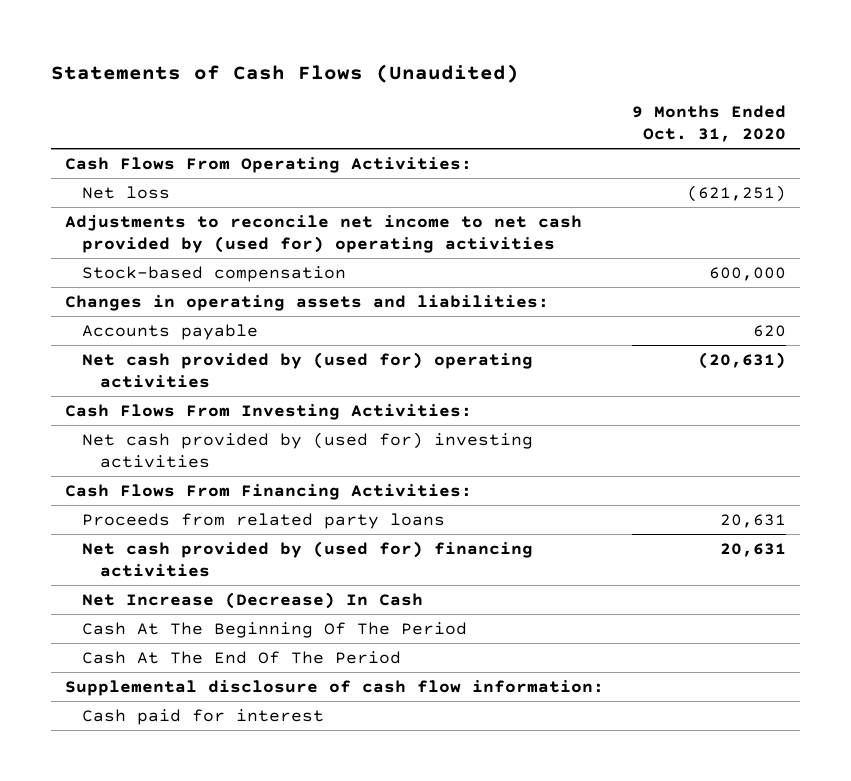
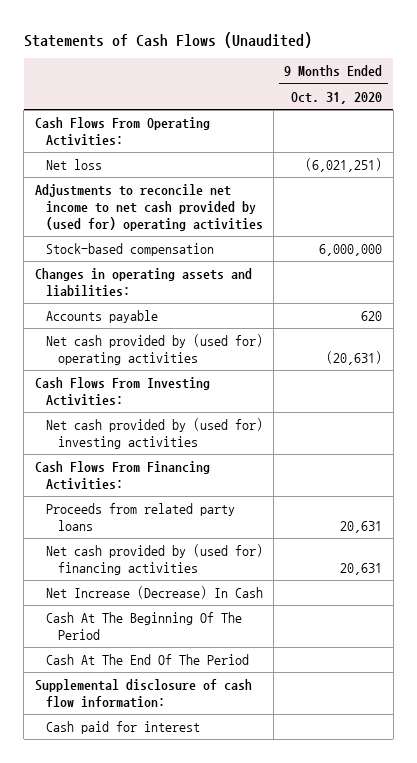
[686,184,786,202] (621,251) -> [305,158,383,173] (6,021,251)
[708,266,786,281] 600,000 -> [319,244,383,257] 6,000,000

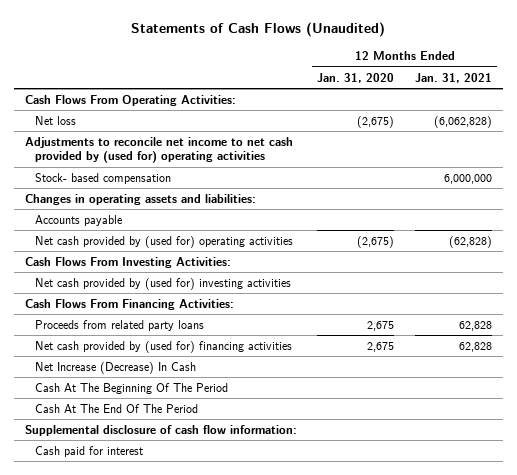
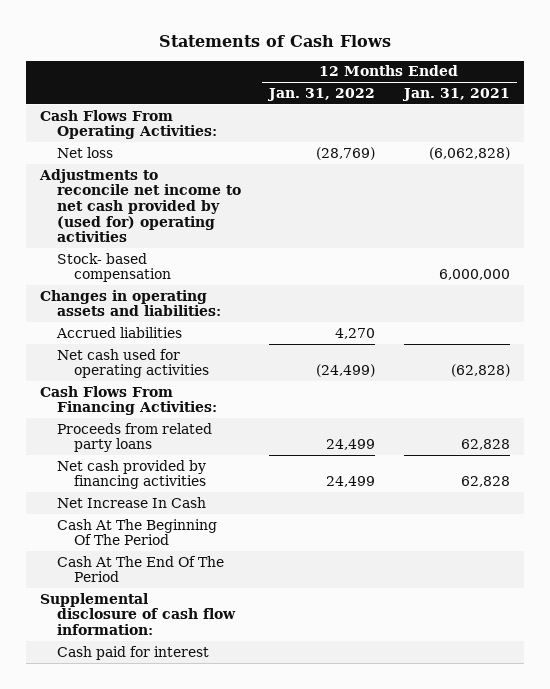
[131,22,386,38] Statements of Cash Flows (Unaudited) -> [158,35,391,48] Statements of Cash Flows
[317,72,395,83] Jan. 31, 2020 -> none
none -> [267,87,376,101] Jan. 31, 2022
[35,214,123,226] Accounts payable -> none
[24,256,231,268] Cash Flows From Investing Activities: -> none
[35,277,292,290] Net cash provided by (used for) investing activities -> none
none -> [56,326,183,338] Accrued liabilities
[35,235,294,248] Net cash provided by (used for) operating activities -> [57,348,210,379] Net cash used for operating activities
[35,340,293,353] Net cash provided by (used for) financing activities -> [57,459,207,490] Net cash provided by financing activities
[35,361,197,374] Net Increase (Decrease) In Cash -> [57,496,207,508] Net Increase In Cash

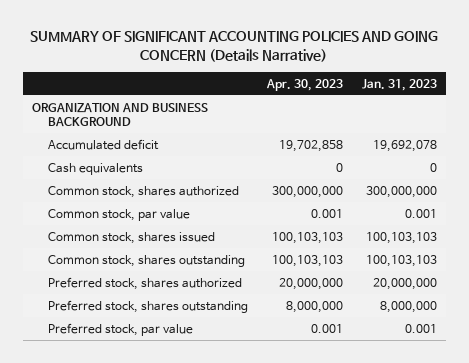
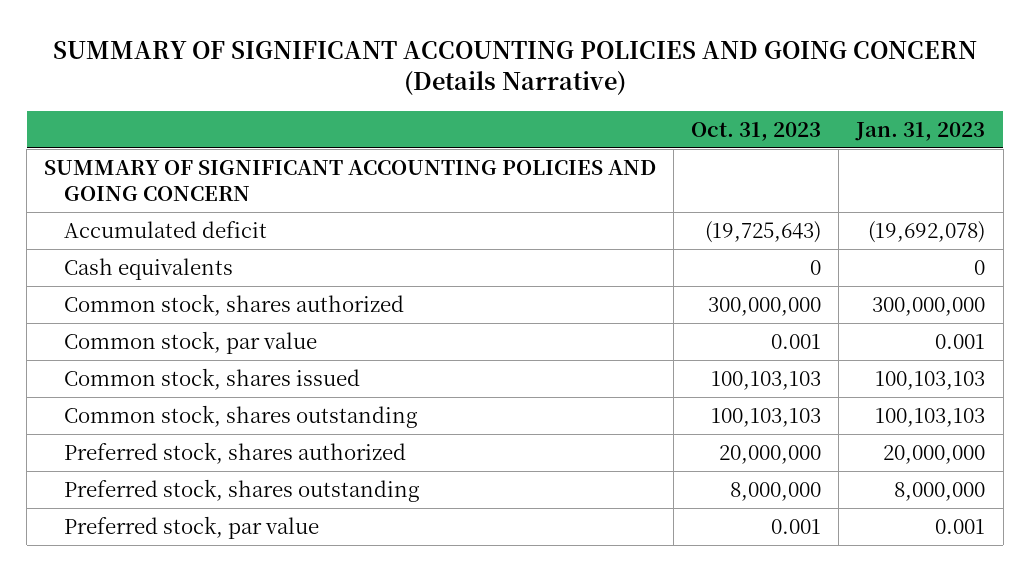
[265,78,343,91] Apr. 30, 2023 -> none
none -> [691,121,822,141] Oct. 31, 2023
[31,102,208,127] ORGANIZATION AND BUSINESS BACKGROUND -> [44,159,657,201] SUMMARY OF SIGNIFICANT ACCOUNTING POLICIES AND GOING CONCERN
[372,139,437,152] 19,692,078 -> [868,220,986,243] (19,692,078)

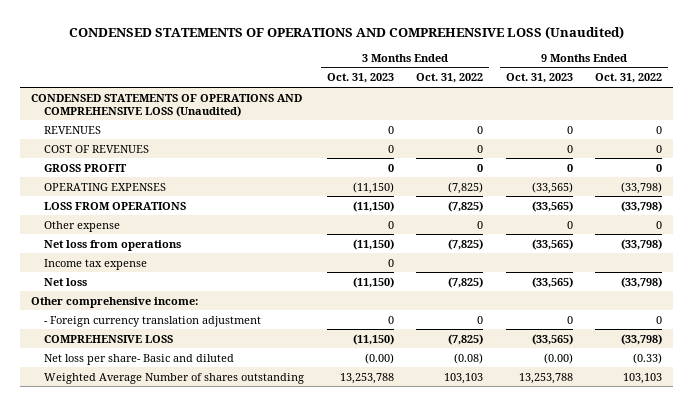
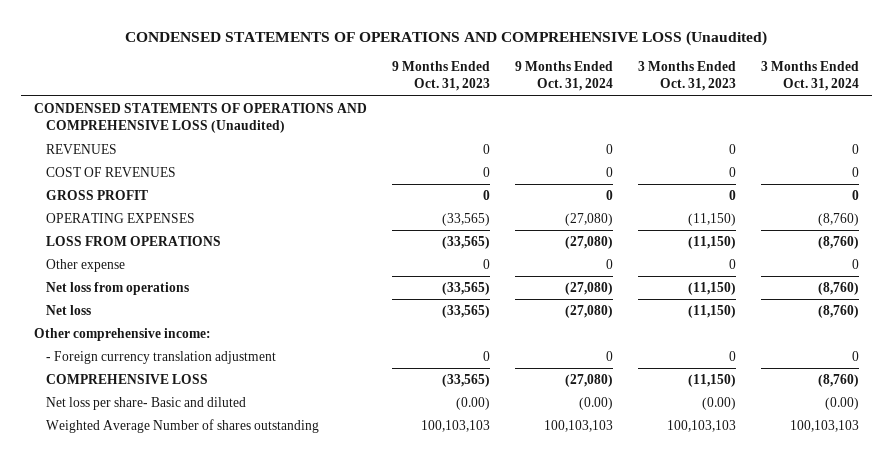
[416,73,484,84] Oct. 31, 2022 -> none
[595,73,663,84] Oct. 31, 2022 -> none
none -> [514,61,613,92] 9 Months Ended Oct. 31, 2024
none -> [761,61,860,92] 3 Months Ended Oct. 31, 2024
[44,258,148,270] Income tax expense -> none
[339,372,394,384] 13,253,788 -> [667,419,737,432] 100,103,103
[518,372,573,384] 13,253,788 -> [420,419,490,432] 100,103,103

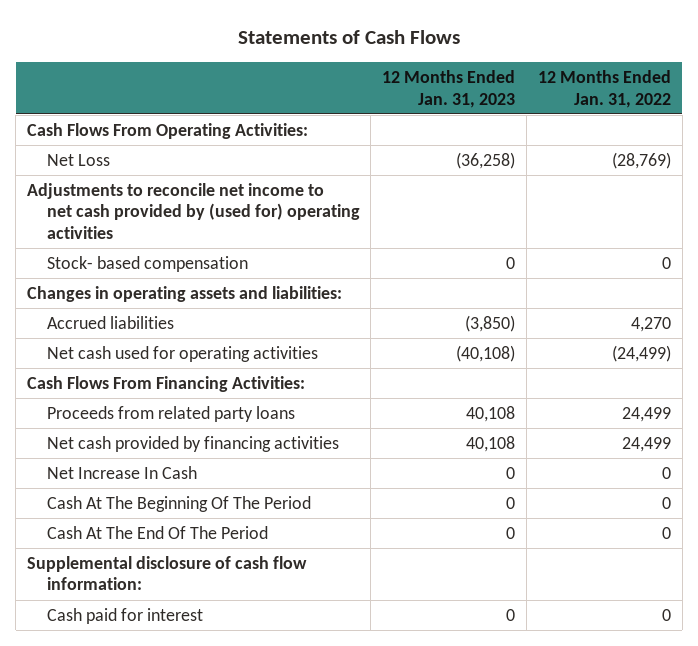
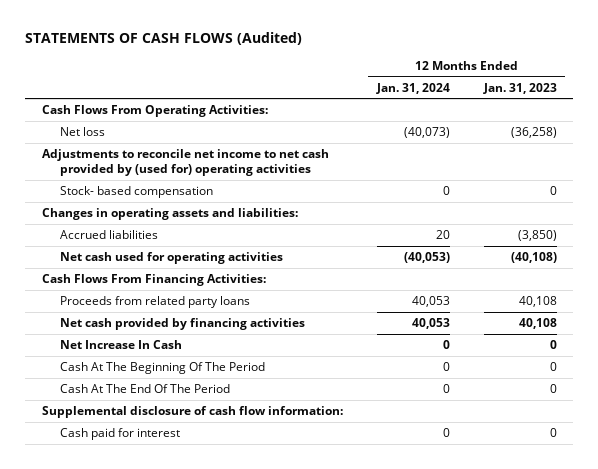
[238,30,461,45] Statements of Cash Flows -> [24,32,302,46] STATEMENTS OF CASH FLOWS (Audited)
[538,70,672,108] 12 Months Ended Jan. 31, 2022 -> none
none -> [375,82,450,94] Jan. 31, 2024
[46,153,110,166] Net Loss -> [60,127,106,137] Net loss

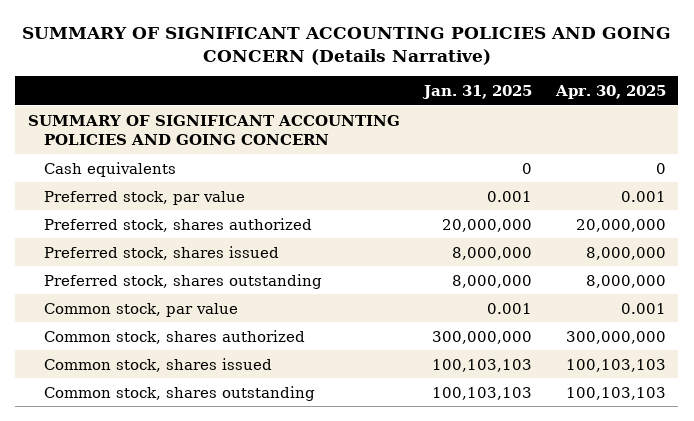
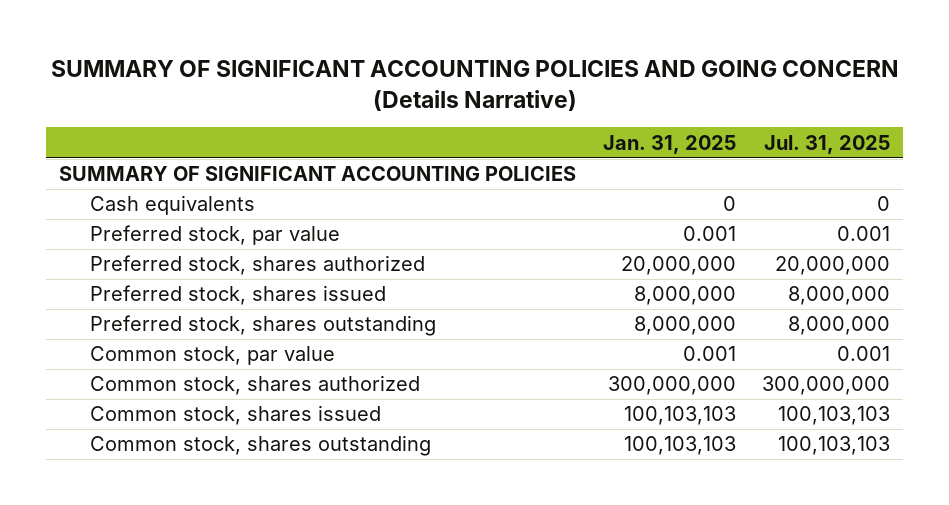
[555,85,667,100] Apr. 30, 2025 -> none
none -> [763,134,890,154] Jul. 31, 2025
[27,114,400,145] SUMMARY OF SIGNIFICANT ACCOUNTING POLICIES AND GOING CONCERN -> [59,166,577,182] SUMMARY OF SIGNIFICANT ACCOUNTING POLICIES

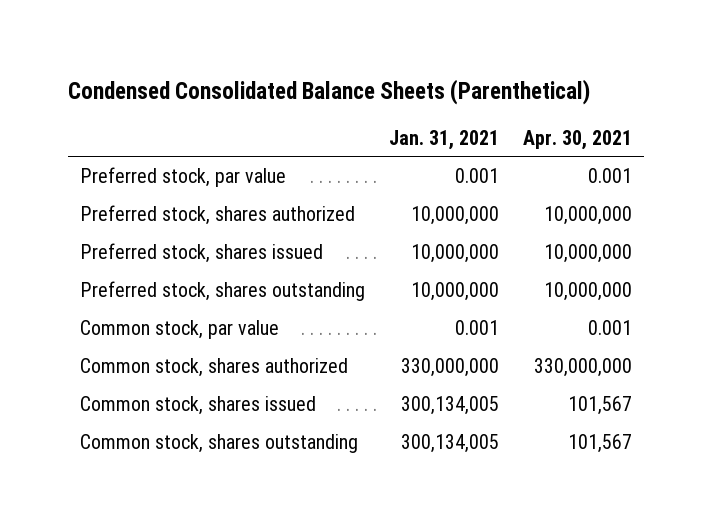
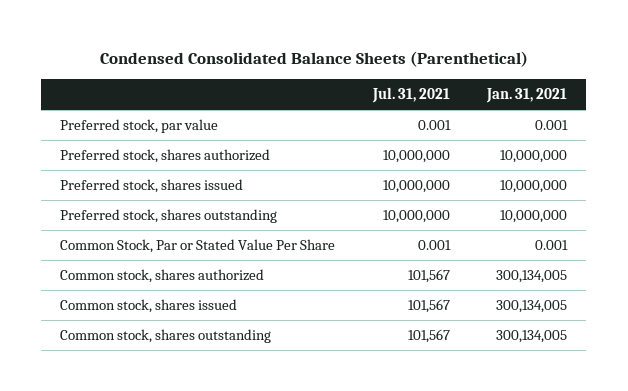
[522,129,632,150] Apr. 30, 2021 -> none
none -> [371,87,450,104] Jul. 31, 2021
[79,319,279,339] Common stock, par value -> [60,239,336,254] Common Stock, Par or Stated Value Per Share
[400,357,499,377] 330,000,000 -> [496,270,568,284] 300,134,005

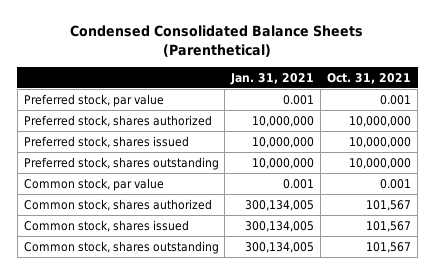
[371,87,450,104] Jul. 31, 2021 -> none
none -> [327,72,412,84] Oct. 31, 2021
[60,239,336,254] Common Stock, Par or Stated Value Per Share -> [23,177,164,191] Common stock, par value

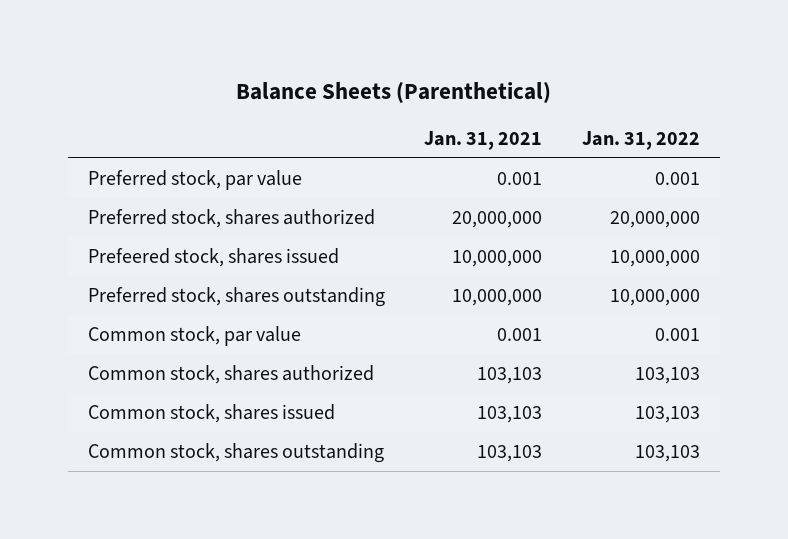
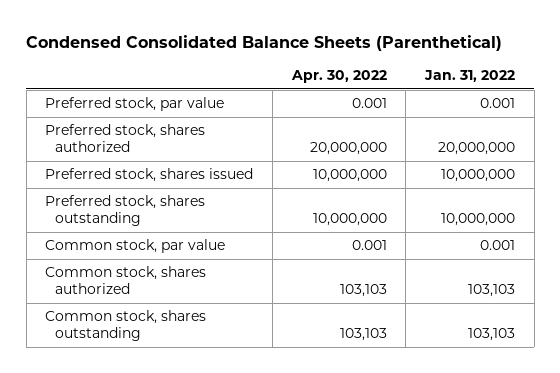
[235,81,551,104] Balance Sheets (Parenthetical) -> [26,34,503,51] Condensed Consolidated Balance Sheets (Parenthetical)
[424,130,543,150] Jan. 31, 2021 -> none
none -> [290,70,387,84] Apr. 30, 2022
[87,248,339,268] Prefeered stock, shares issued -> [45,168,254,183] Preferred stock, shares issued
[87,404,335,424] Common stock, shares issued -> none

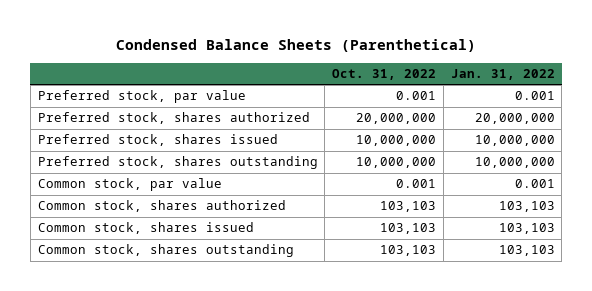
[26,34,503,51] Condensed Consolidated Balance Sheets (Parenthetical) -> [116,39,477,53] Condensed Balance Sheets (Parenthetical)
[290,70,387,84] Apr. 30, 2022 -> none
none -> [332,69,437,81] Oct. 31, 2022
none -> [37,222,254,235] Common stock, shares issued

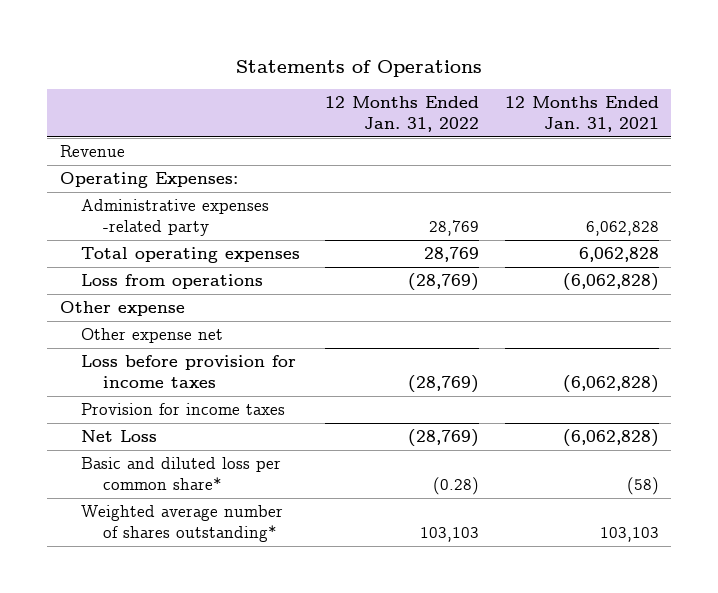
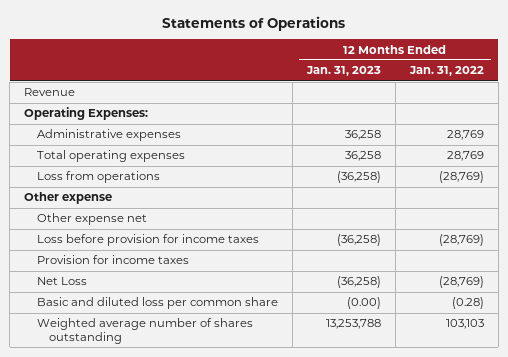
[504,96,659,133] 12 Months Ended Jan. 31, 2021 -> none
none -> [305,66,381,77] Jan. 31, 2023
[81,199,270,236] Administrative expenses -related party -> [36,129,181,142] Administrative expenses
[81,457,282,490] Basic and diluted loss per common share* -> [36,297,278,310] Basic and diluted loss per common share
[81,505,284,542] Weighted average number of shares outstanding* -> [36,318,253,344] Weighted average number of shares outstanding

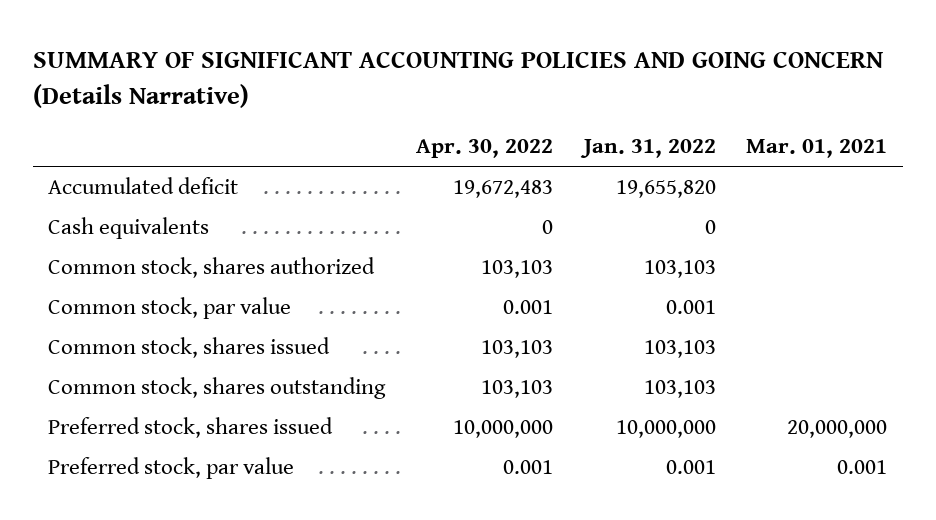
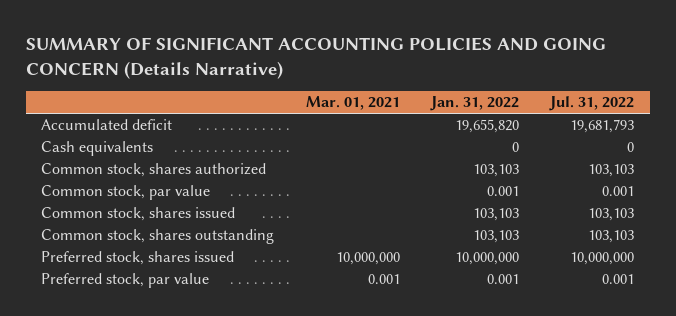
[416,139,554,159] Apr. 30, 2022 -> none
none -> [549,96,635,112] Jul. 31, 2022
[787,419,888,438] 20,000,000 -> [335,252,400,266] 10,000,000

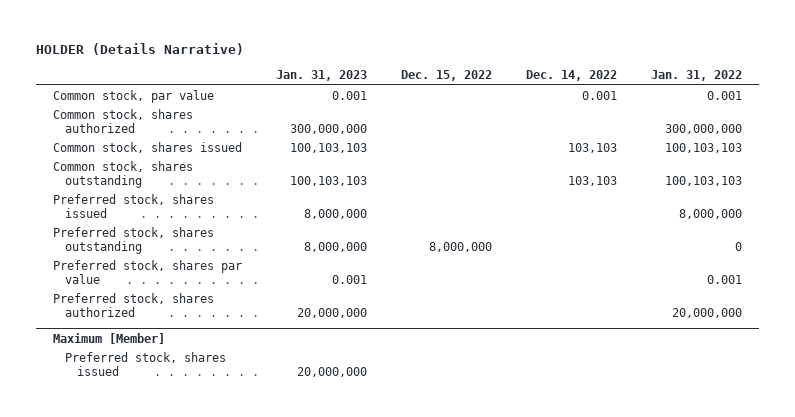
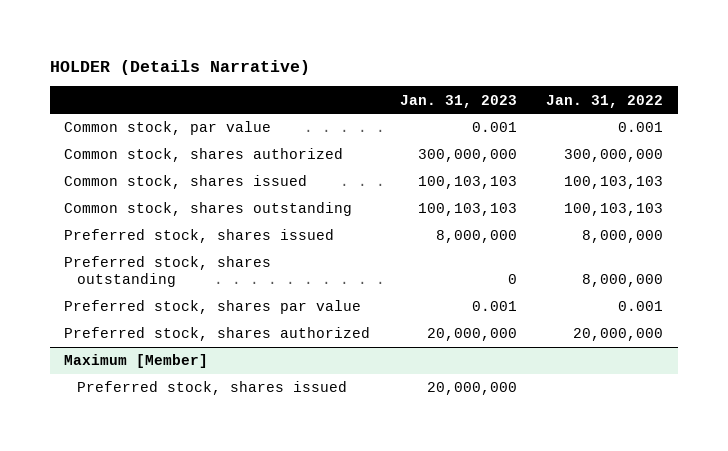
[401,70,493,82] Dec. 15, 2022 -> none
[526,70,618,82] Dec. 14, 2022 -> none
[304,241,368,252] 8,000,000 -> [507,274,517,285] 0
[735,241,743,251] 0 -> [582,274,664,288] 8,000,000

